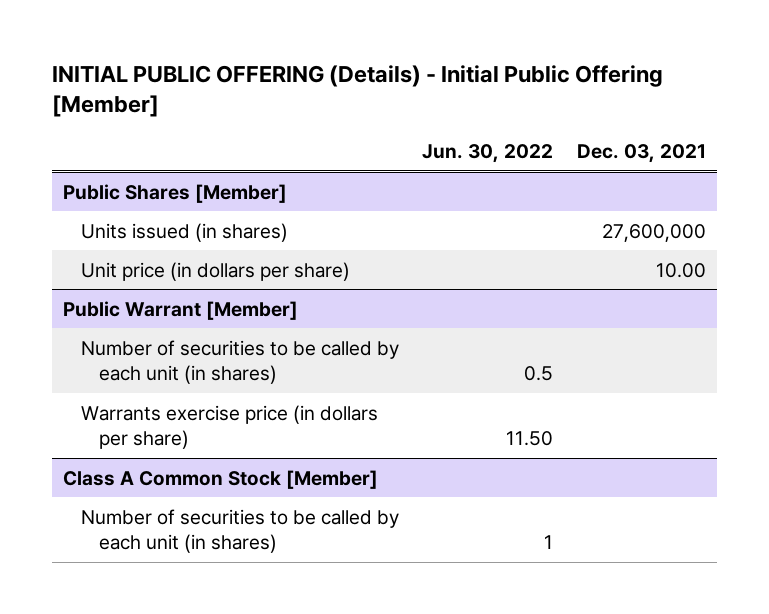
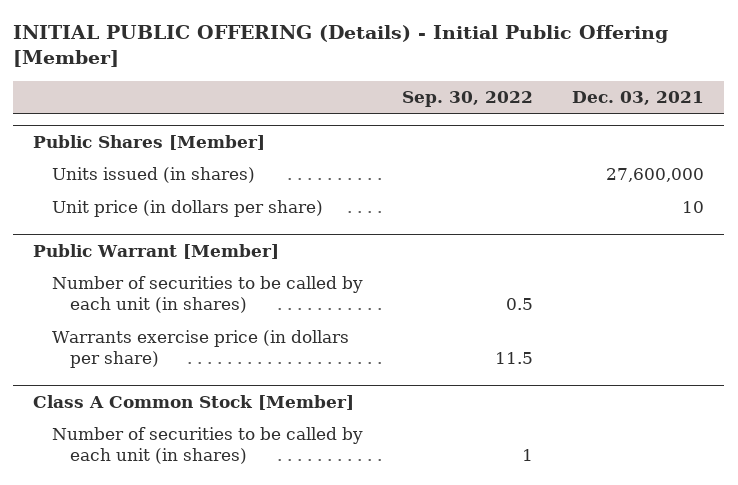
[422,143,554,163] Jun. 30, 2022 -> none
none -> [401,91,533,108] Sep. 30, 2022
[655,262,706,278] 10.00 -> [682,201,705,214] 10

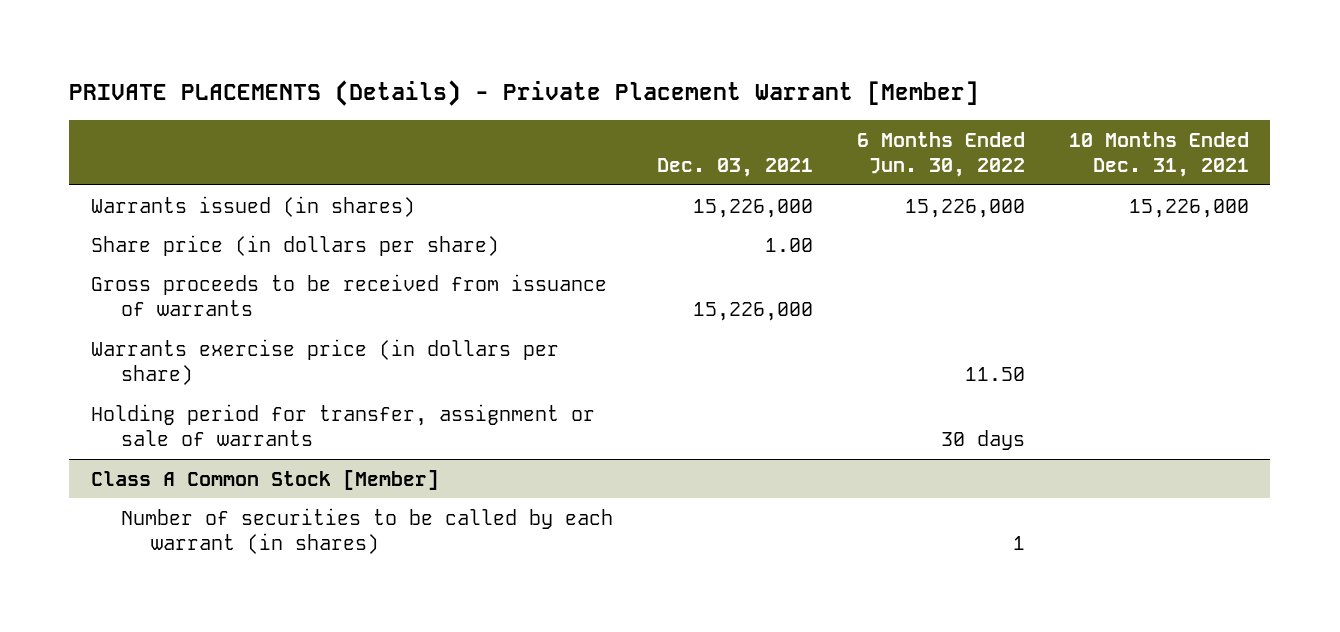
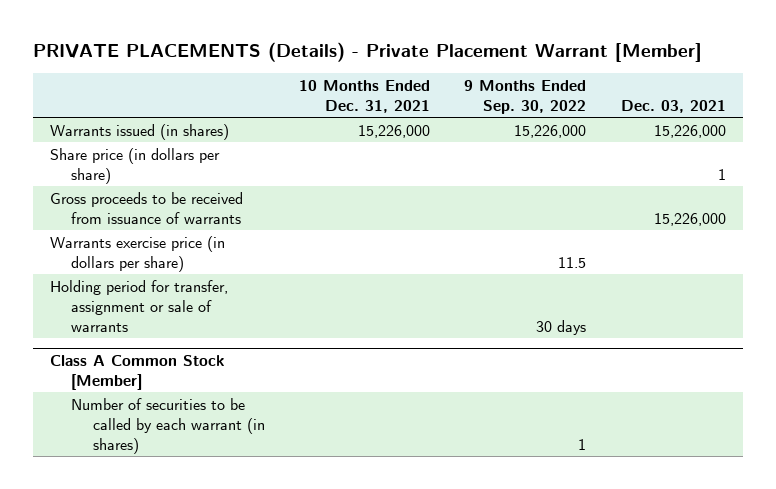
[856,131,1025,177] 6 Months Ended Jun. 30, 2022 -> none
none -> [464,79,587,114] 9 Months Ended Sep. 30, 2022
[764,237,813,252] 1.00 -> [717,168,726,180] 1

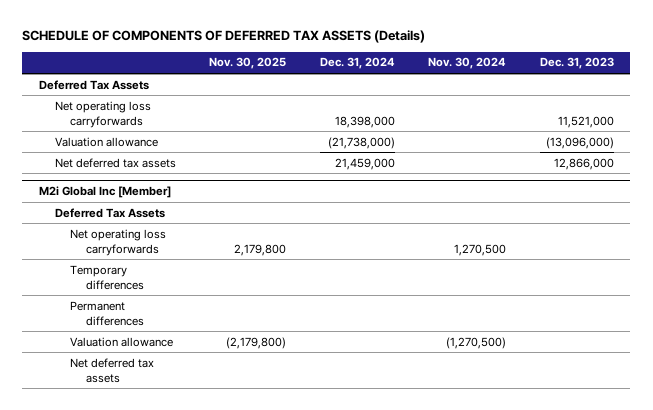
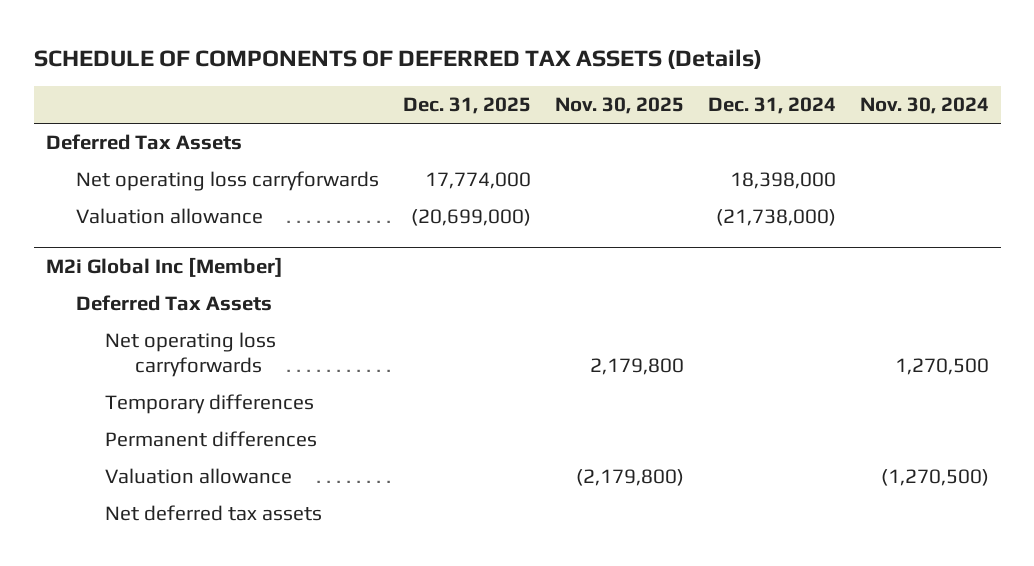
[539,57,614,70] Dec. 31, 2023 -> none
none -> [402,97,531,115] Dec. 31, 2025
[54,157,176,168] Net deferred tax assets -> none

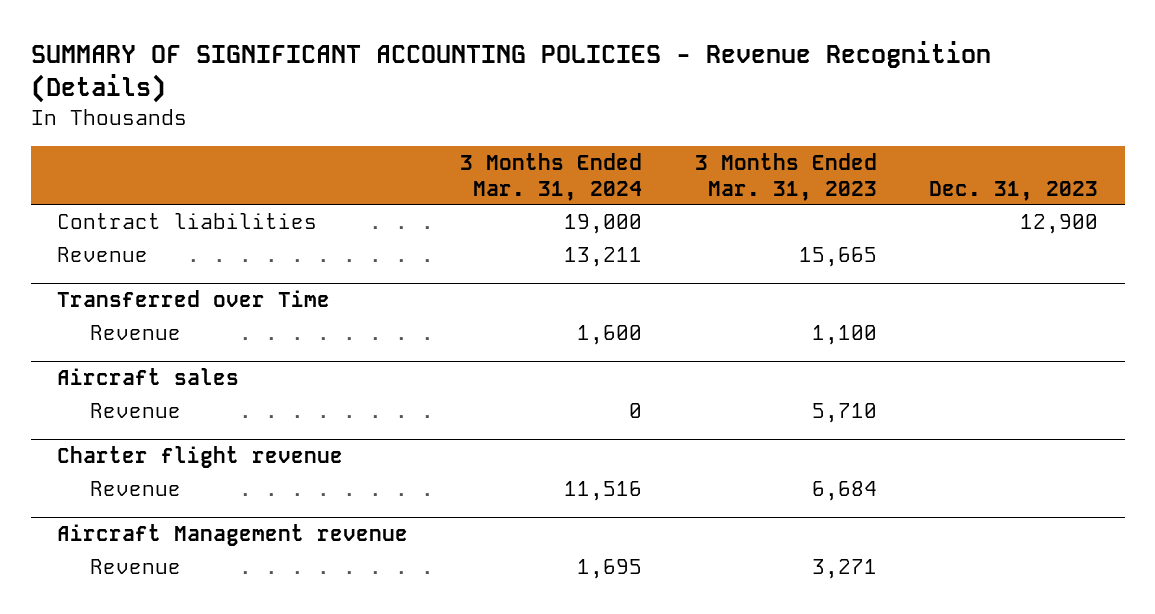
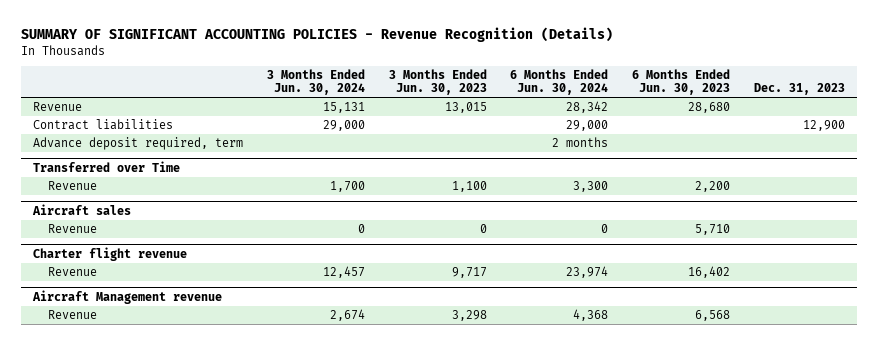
[460,153,643,201] 3 Months Ended Mar. 31, 2024 -> none
[694,153,877,201] 3 Months Ended Mar. 31, 2023 -> none
none -> [266,69,365,96] 3 Months Ended Jun. 30, 2024
none -> [388,69,487,96] 3 Months Ended Jun. 30, 2023
none -> [510,69,609,96] 6 Months Ended Jun. 30, 2024
none -> [632,69,731,96] 6 Months Ended Jun. 30, 2023
[56,212,317,229] Contract liabilities -> [33,118,174,130] Contract liabilities
none -> [33,136,244,150] Advance deposit required, term

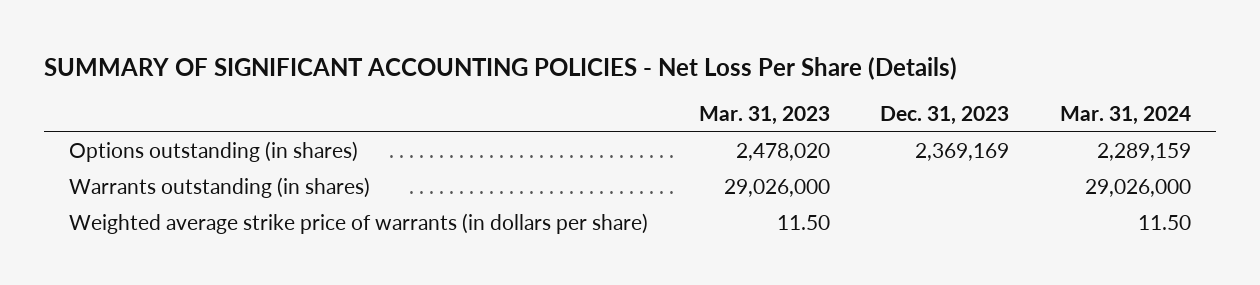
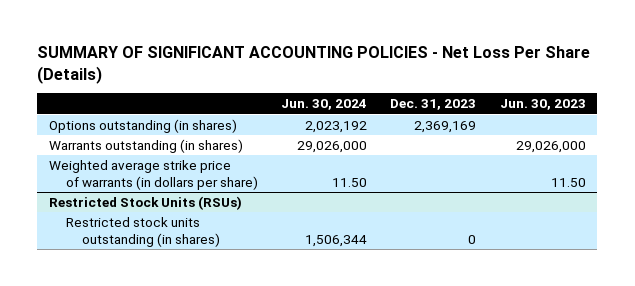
[698,106,830,126] Mar. 31, 2023 -> none
[1059,106,1191,126] Mar. 31, 2024 -> none
none -> [281,99,368,111] Jun. 30, 2024
none -> [499,99,586,111] Jun. 30, 2023
none -> [48,195,242,210] Restricted Stock Units (RSUs)
none -> [65,216,221,247] Restricted stock units outstanding (in shares)

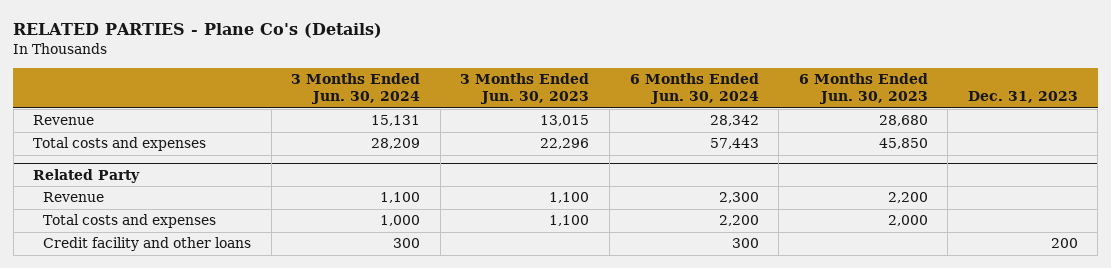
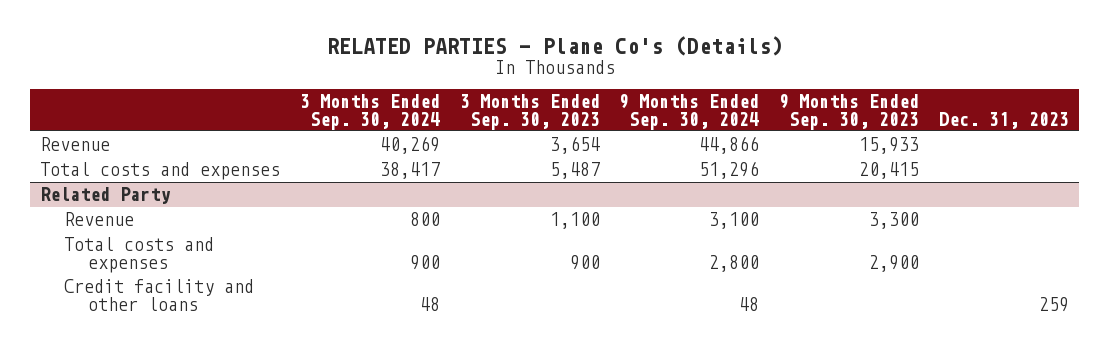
[291,73,421,105] 3 Months Ended Jun. 30, 2024 -> none
[460,73,590,105] 3 Months Ended Jun. 30, 2023 -> none
[629,73,759,105] 6 Months Ended Jun. 30, 2024 -> none
[798,73,928,105] 6 Months Ended Jun. 30, 2023 -> none
none -> [299,94,440,130] 3 Months Ended Sep. 30, 2024
none -> [459,94,600,130] 3 Months Ended Sep. 30, 2023
none -> [619,94,760,130] 9 Months Ended Sep. 30, 2024
none -> [779,94,920,130] 9 Months Ended Sep. 30, 2023
[1050,238,1078,249] 200 -> [1039,296,1070,312] 259

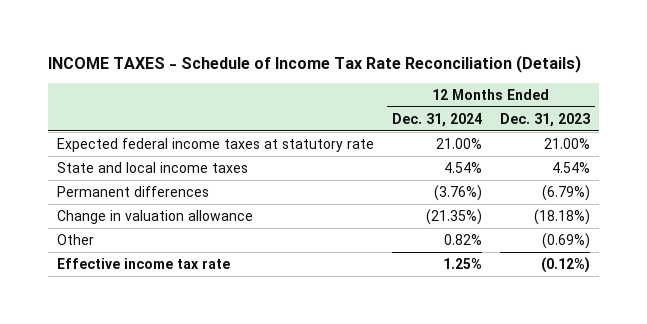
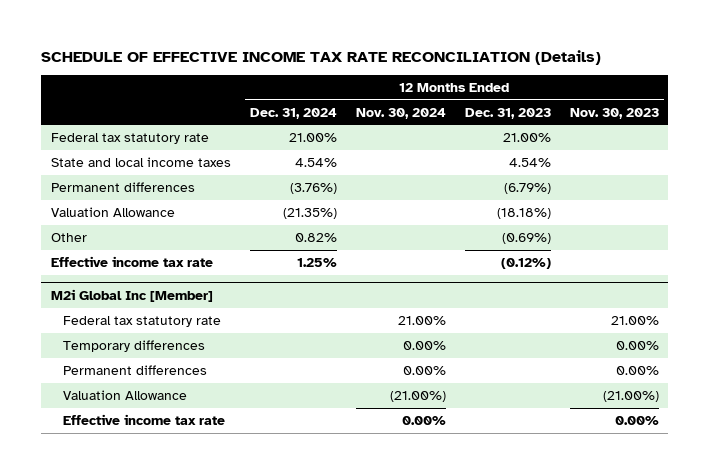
[47,55,581,74] INCOME TAXES - Schedule of Income Tax Rate Reconciliation (Details) -> [40,49,601,65] SCHEDULE OF EFFECTIVE INCOME TAX RATE RECONCILIATION (Details)
none -> [355,107,446,119] Nov. 30, 2024
none -> [569,107,659,119] Nov. 30, 2023
[56,137,374,152] Expected federal income taxes at statutory rate -> [50,132,209,144] Federal tax statutory rate
[56,209,253,224] Change in valuation allowance -> [50,206,175,217] Valuation Allowance
none -> [50,288,213,302] M2i Global Inc [Member]
none -> [62,315,221,327] Federal tax statutory rate
none -> [62,339,205,352] Temporary differences
none -> [62,364,207,375] Permanent differences
none -> [62,389,187,400] Valuation Allowance
none -> [62,413,225,425] Effective income tax rate

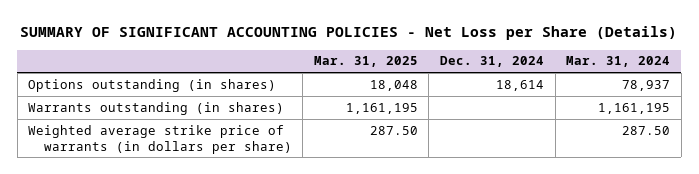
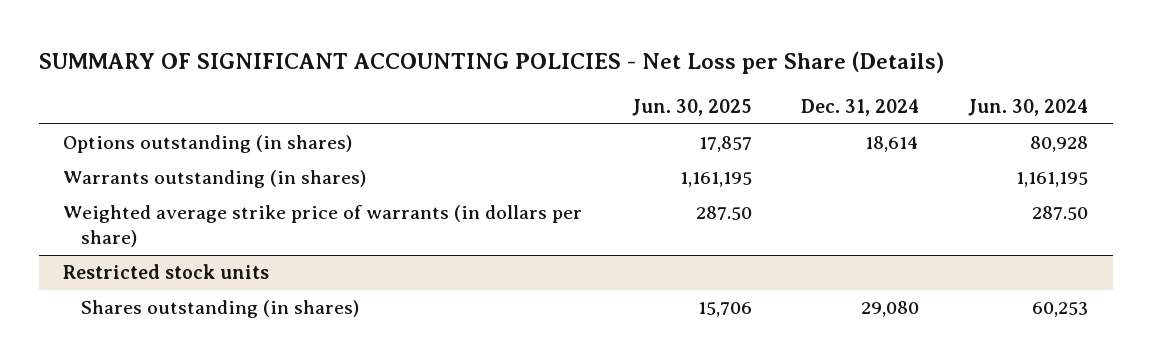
[313,56,418,68] Mar. 31, 2025 -> none
[566,56,671,68] Mar. 31, 2024 -> none
none -> [631,99,752,117] Jun. 30, 2025
none -> [968,99,1089,117] Jun. 30, 2024
none -> [63,264,270,280] Restricted stock units
none -> [81,300,360,319] Shares outstanding (in shares)

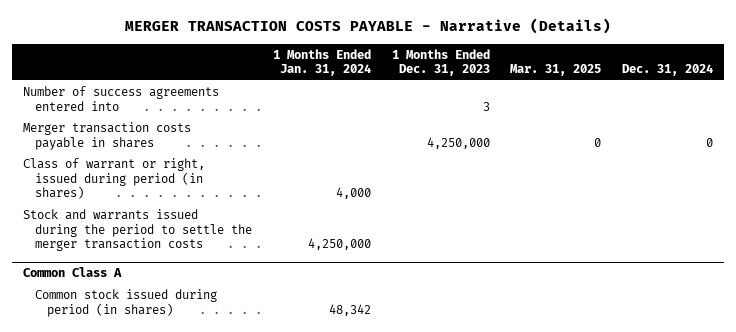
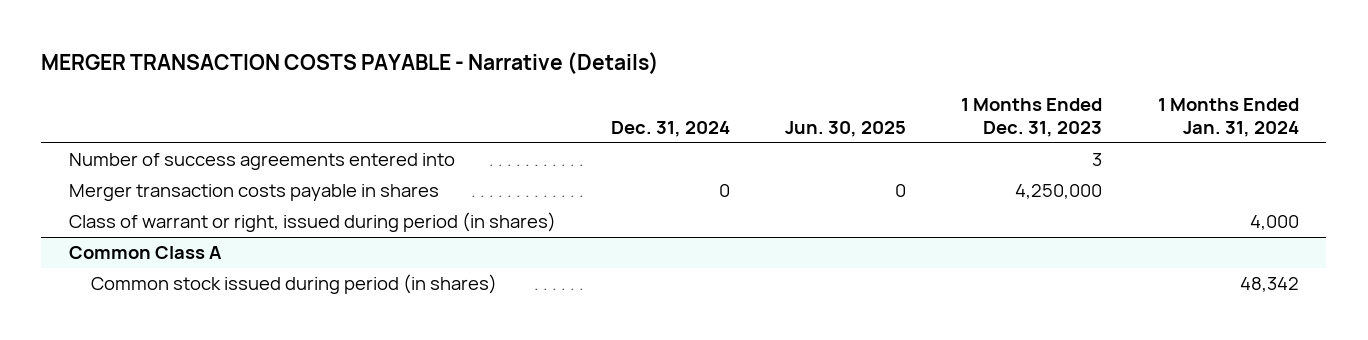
[510,64,602,77] Mar. 31, 2025 -> none
none -> [785,120,907,137] Jun. 30, 2025
[22,209,252,252] Stock and warrants issued during the period to settle the merger transaction costs -> none

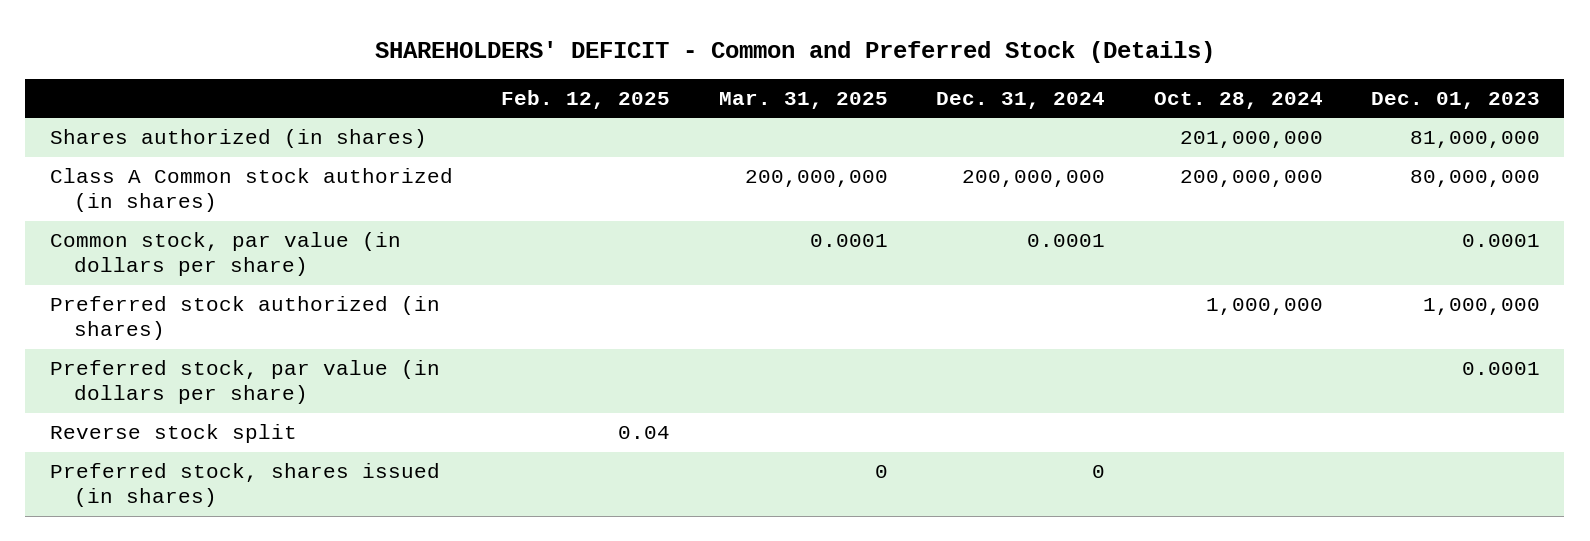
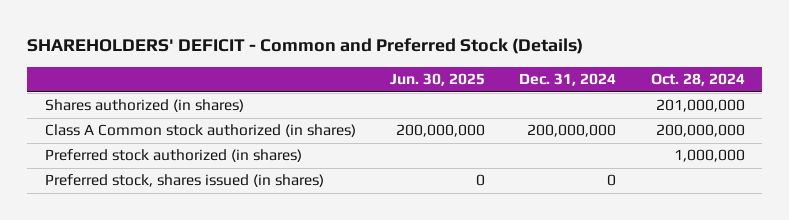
[501,89,671,109] Feb. 12, 2025 -> none
[718,91,888,109] Mar. 31, 2025 -> none
[1371,91,1541,109] Dec. 01, 2023 -> none
none -> [389,73,485,87] Jun. 30, 2025
[49,232,401,277] Common stock, par value (in dollars per share) -> none
[49,360,440,405] Preferred stock, par value (in dollars per share) -> none
[49,424,297,444] Reverse stock split -> none

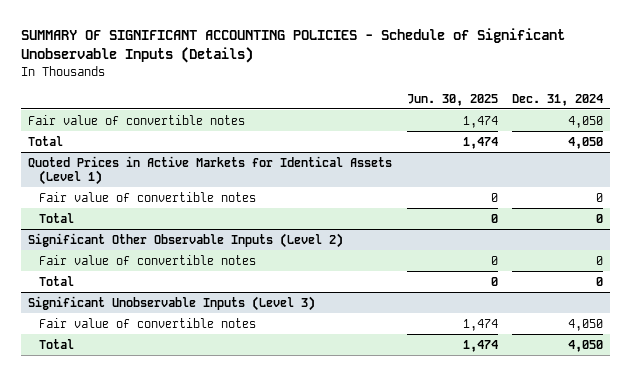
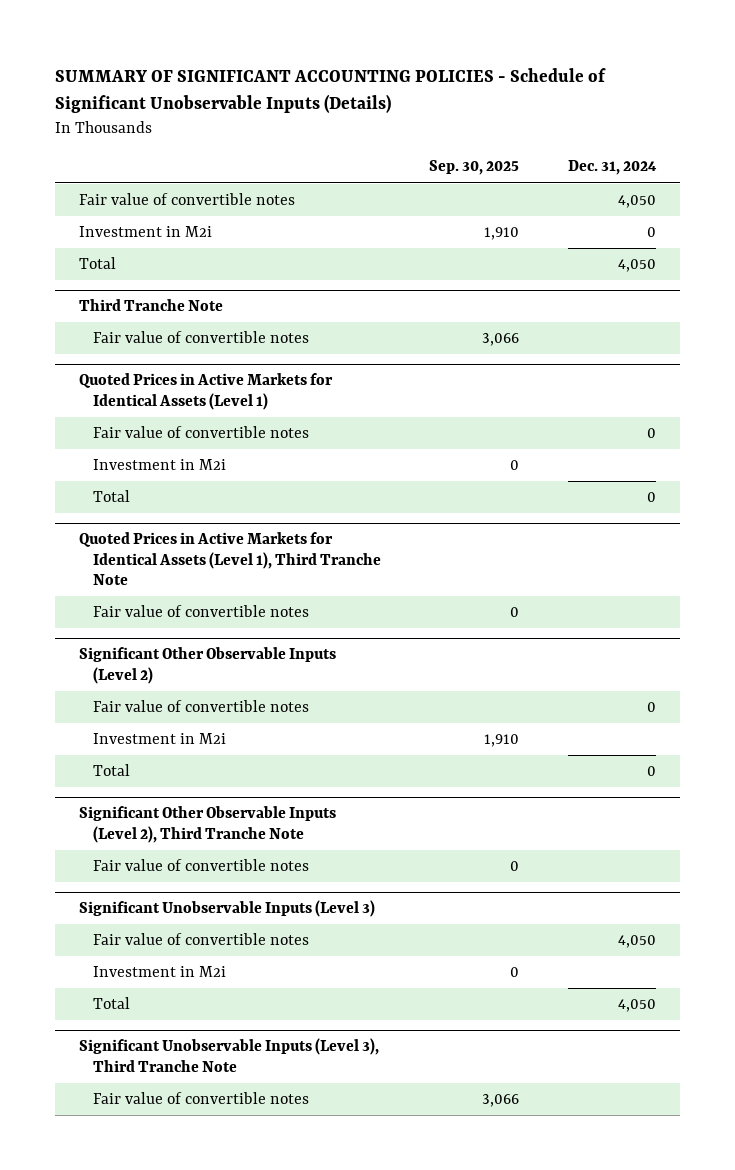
[406,93,498,106] Jun. 30, 2025 -> none
none -> [429,160,520,176] Sep. 30, 2025
none -> [79,226,213,238] Investment in M2i
none -> [79,299,224,312] Third Tranche Note
none -> [92,331,309,344] Fair value of convertible notes
none -> [92,459,226,471] Investment in M2i
none -> [79,532,381,586] Quoted Prices in Active Markets for Identical Assets (Level 1), Third Tranche Note
none -> [92,605,309,618] Fair value of convertible notes
none -> [92,733,226,745] Investment in M2i
none -> [79,806,337,843] Significant Other Observable Inputs (Level 2), Third Tranche Note
none -> [92,859,309,872] Fair value of convertible notes
none -> [92,966,226,978] Investment in M2i
none -> [79,1038,380,1072] Significant Unobservable Inputs (Level 3), Third Tranche Note
none -> [92,1092,309,1105] Fair value of convertible notes

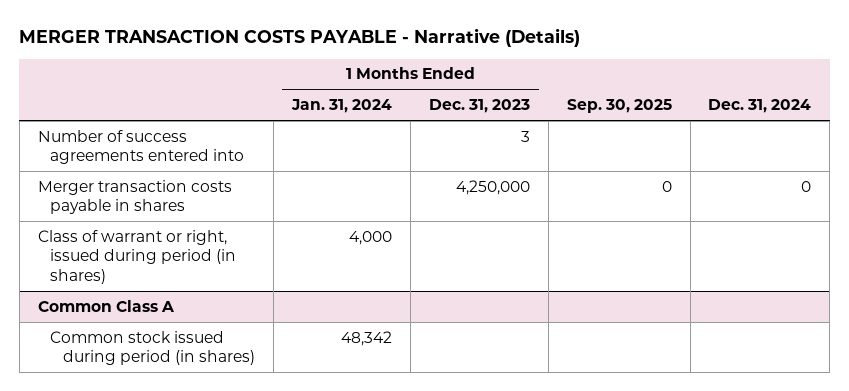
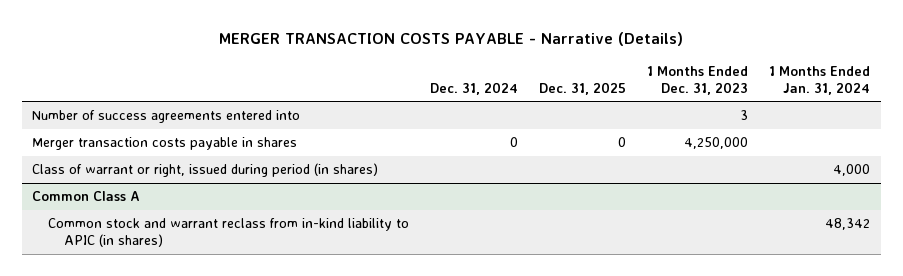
[566,99,672,114] Sep. 30, 2025 -> none
none -> [539,81,627,95] Dec. 31, 2025
[50,330,255,366] Common stock issued during period (in shares) -> [48,218,410,248] Common stock and warrant reclass from in-kind liability to APIC (in shares)

